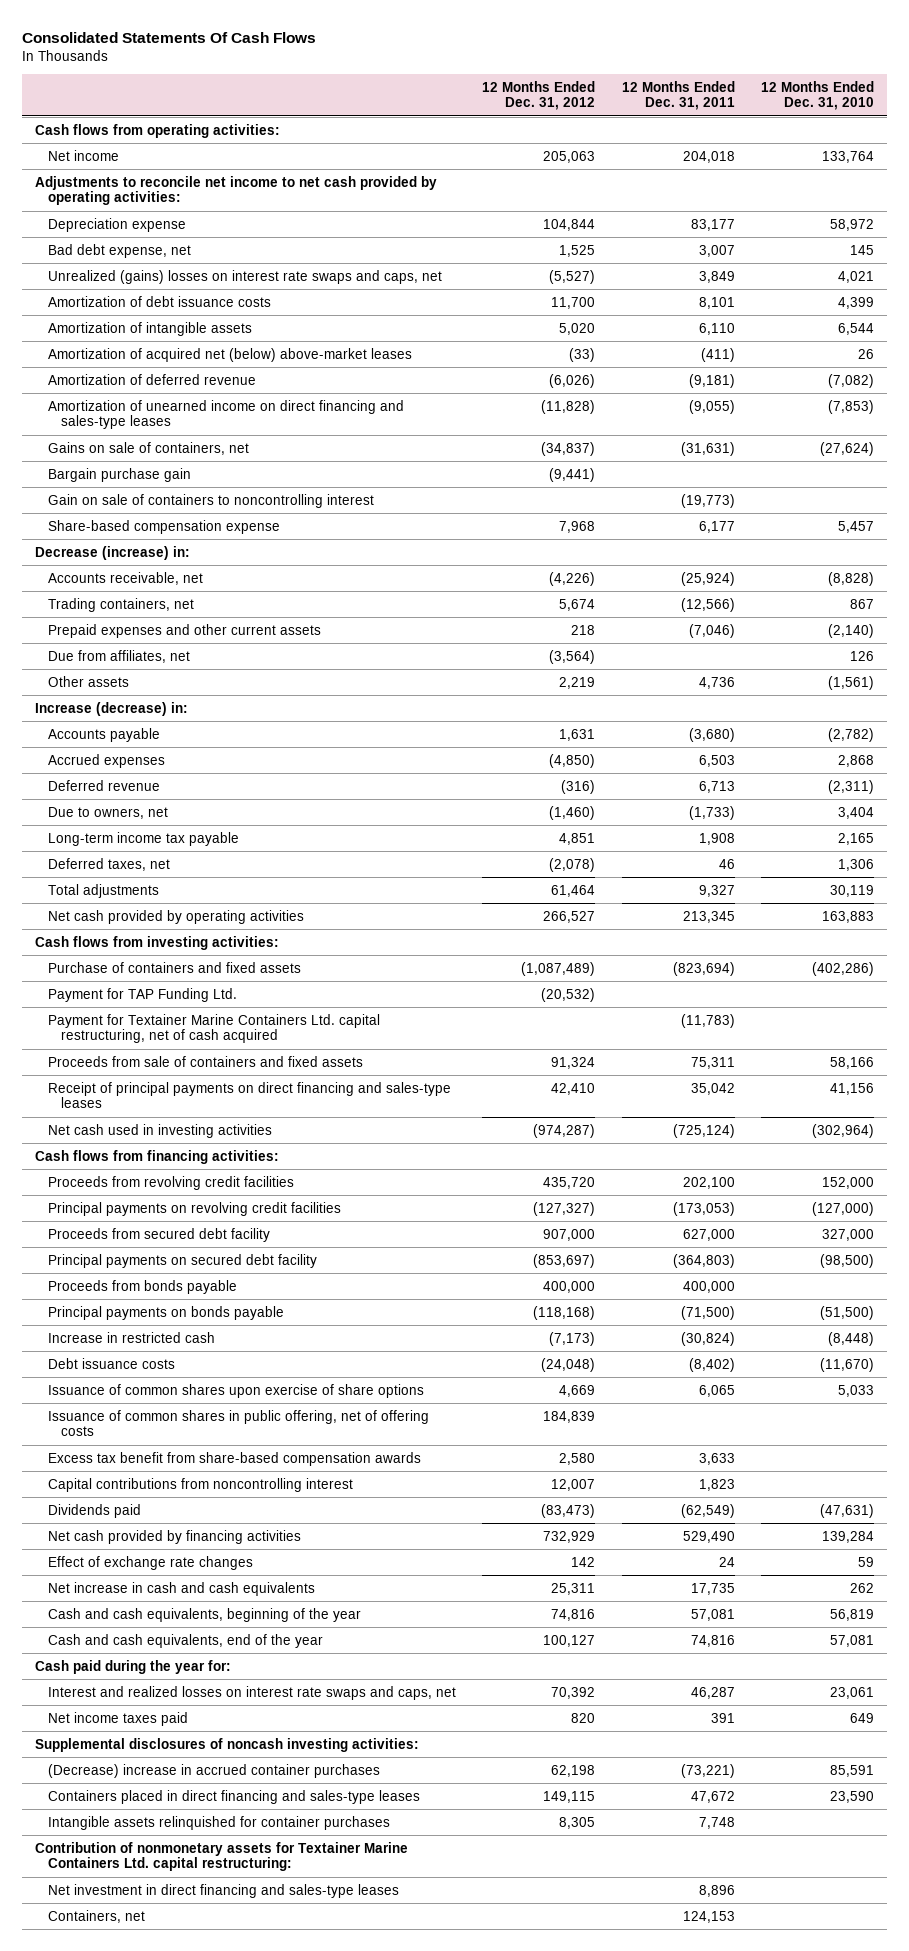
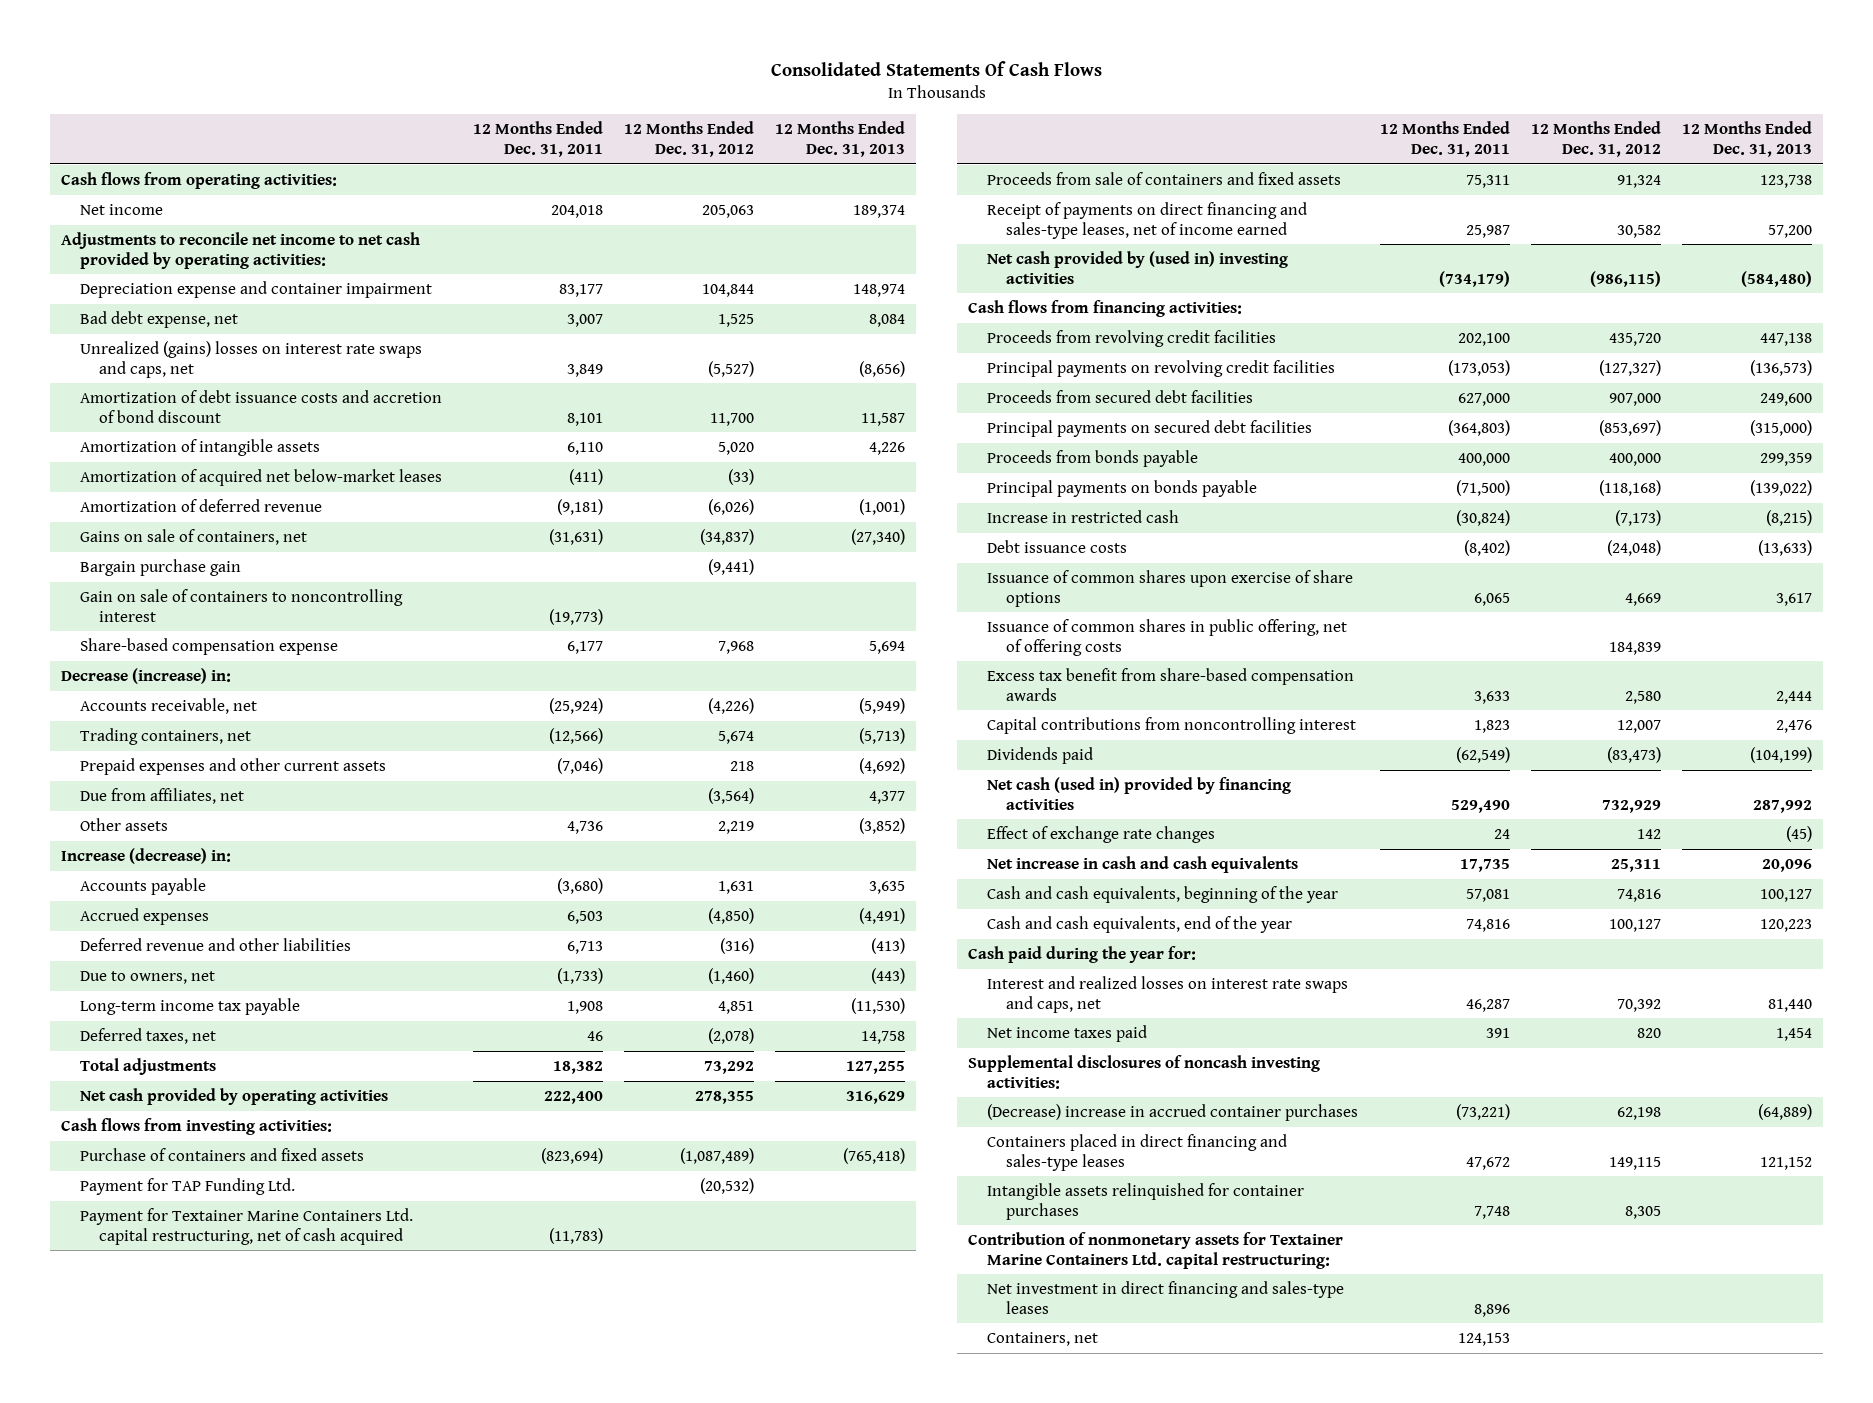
[761,81,875,111] 12 Months Ended Dec. 31, 2010 -> none
none -> [775,121,906,157] 12 Months Ended Dec. 31, 2013
[48,217,187,232] Depreciation expense -> [80,280,433,298] Depreciation expense and container impairment
[48,295,272,307] Amortization of debt issuance costs -> [80,389,443,423] Amortization of debt issuance costs and accretion of bond discount
[48,347,413,362] Amortization of acquired net (below) above-market leases -> [80,468,443,486] Amortization of acquired net below-market leases
[48,399,405,430] Amortization of unearned income on direct financing and sales-type leases -> none
[48,779,161,791] Deferred revenue -> [80,937,352,951] Deferred revenue and other liabilities
[551,884,596,897] 61,464 -> [703,1060,754,1074] 73,292
[698,884,735,897] 9,327 -> [552,1060,603,1074] 18,382
[543,910,596,923] 266,527 -> [694,1090,754,1104] 278,355
[682,910,735,923] 213,345 -> [543,1090,603,1104] 222,400
[48,1081,452,1109] Receipt of principal payments on direct financing and sales-type leases -> [987,201,1308,239] Receipt of payments on direct financing and sales-type leases, net of income earned
[551,1082,596,1095] 42,410 -> [1616,224,1661,238] 30,582
[690,1082,735,1095] 35,042 -> [1465,224,1510,238] 25,987
[48,1123,273,1138] Net cash used in investing activities -> [987,250,1289,284] Net cash provided by (used in) investing activities
[533,1123,596,1138] (974,287) -> [1589,270,1661,287] (986,115)
[672,1123,735,1138] (725,124) -> [1438,270,1510,287] (734,179)
[48,1227,271,1242] Proceeds from secured debt facility -> [987,389,1254,403] Proceeds from secured debt facilities
[48,1253,318,1268] Principal payments on secured debt facility -> [987,419,1313,437] Principal payments on secured debt facilities
[48,1529,302,1544] Net cash provided by financing activities -> [987,776,1292,810] Net cash (used in) provided by financing activities

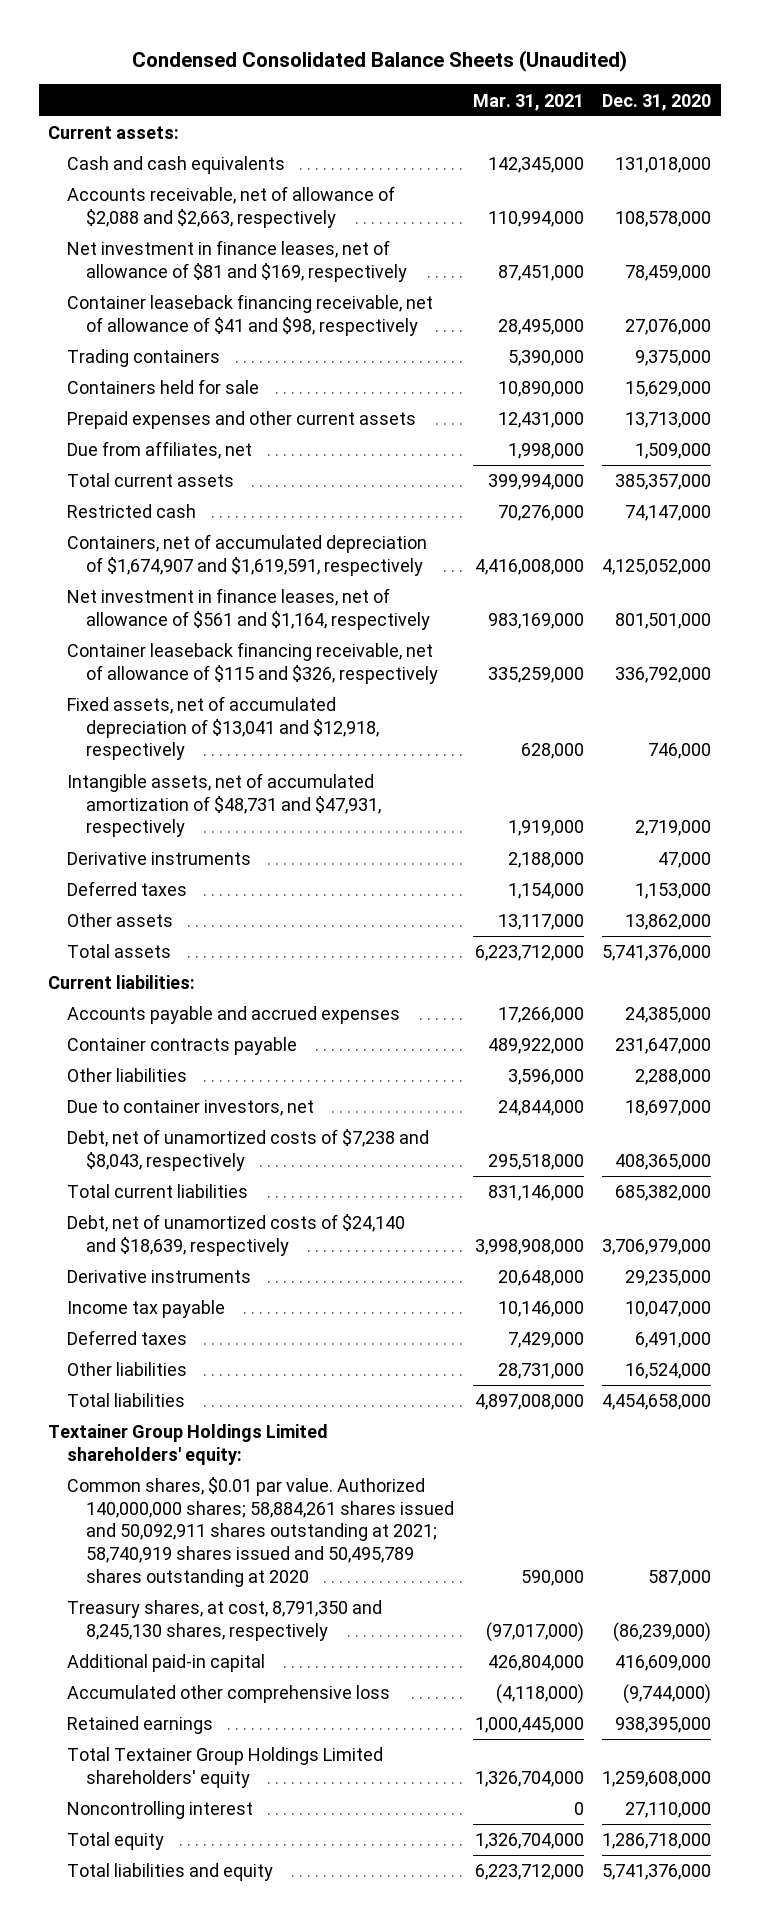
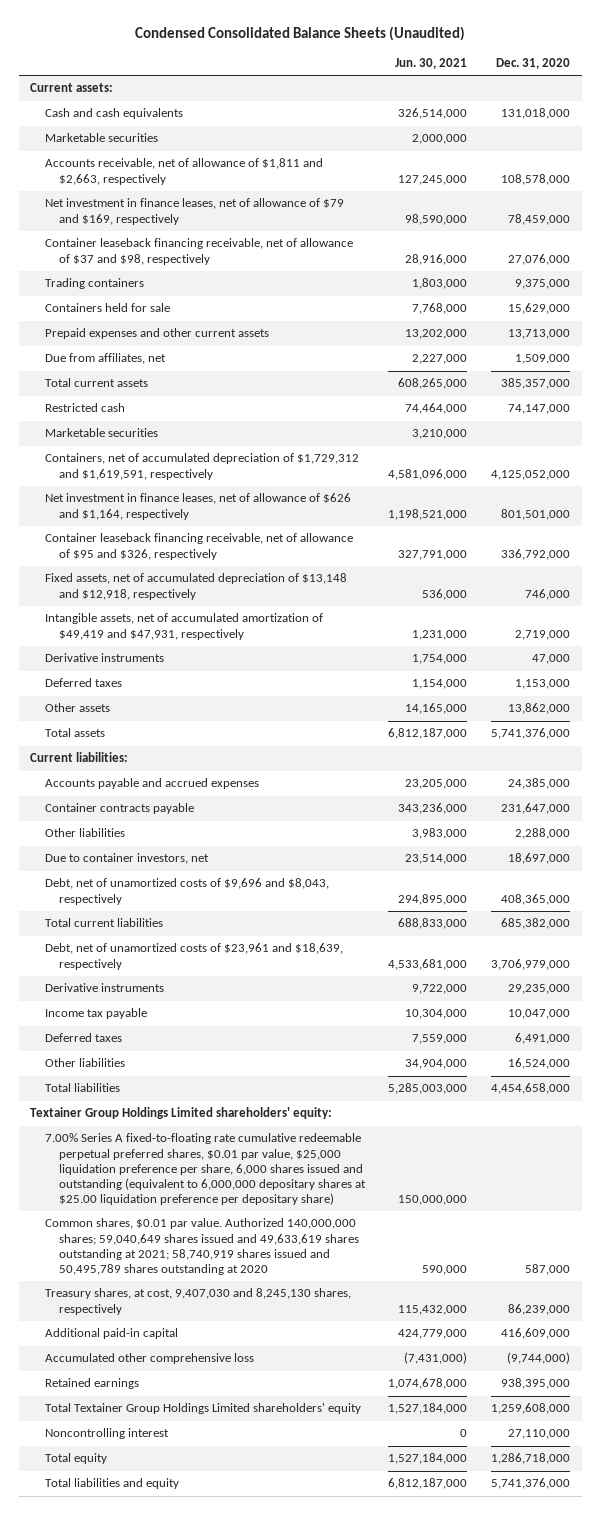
[472,93,584,111] Mar. 31, 2021 -> none
none -> [395,58,468,70] Jun. 30, 2021
none -> [44,133,158,143] Marketable securities
[66,186,395,228] Accounts receivable, net of allowance of $2,088 and $2,663, respectively -> [44,158,323,185] Accounts receivable, net of allowance of $1,811 and $2,663, respectively
[66,240,407,282] Net investment in finance leases, net of allowance of $81 and $169, respectively -> [44,198,344,225] Net investment in finance leases, net of allowance of $79 and $169, respectively
[66,294,433,336] Container leaseback financing receivable, net of allowance of $41 and $98, respectively -> [44,238,353,265] Container leaseback financing receivable, net of allowance of $37 and $98, respectively
none -> [44,428,158,438] Marketable securities
[66,534,427,576] Containers, net of accumulated depreciation of $1,674,907 and $1,619,591, respectively -> [44,453,359,480] Containers, net of accumulated depreciation of $1,729,312 and $1,619,591, respectively
[66,588,430,630] Net investment in finance leases, net of allowance of $561 and $1,164, respectively -> [44,493,351,520] Net investment in finance leases, net of allowance of $626 and $1,164, respectively
[66,642,438,684] Container leaseback financing receivable, net of allowance of $115 and $326, respectively -> [44,533,353,560] Container leaseback financing receivable, net of allowance of $95 and $326, respectively
[66,696,379,761] Fixed assets, net of accumulated depreciation of $13,041 and $12,918, respectively -> [44,573,347,600] Fixed assets, net of accumulated depreciation of $13,148 and $12,918, respectively
[66,773,381,838] Intangible assets, net of accumulated amortization of $48,731 and $47,931, respectively -> [44,613,323,640] Intangible assets, net of accumulated amortization of $49,419 and $47,931, respectively
[66,1129,429,1171] Debt, net of unamortized costs of $7,238 and $8,043, respectively -> [44,878,329,905] Debt, net of unamortized costs of $9,696 and $8,043, respectively
[66,1214,405,1256] Debt, net of unamortized costs of $24,140 and $18,639, respectively -> [44,943,343,970] Debt, net of unamortized costs of $23,961 and $18,639, respectively
none -> [44,1133,366,1205] 7.00% Series A fixed-to-floating rate cumulative redeemable perpetual preferred shares, $0.01 par value, $25,000 liquidation preference per share, 6,000 shares issued and outstanding (equivalent to 6,000,000 depositary shares at $25.00 liquidation preference per depositary share)
[66,1477,454,1587] Common shares, $0.01 par value. Authorized 140,000,000 shares; 58,884,261 shares issued and 50,092,911 shares outstanding at 2021; 58,740,919 shares issued and 50,495,789 shares outstanding at 2020 -> [44,1218,359,1275] Common shares, $0.01 par value. Authorized 140,000,000 shares; 59,040,649 shares issued and 49,633,619 shares outstanding at 2021; 58,740,919 shares issued and 50,495,789 shares outstanding at 2020
[66,1600,382,1641] Treasury shares, at cost, 8,791,350 and 8,245,130 shares, respectively -> [44,1288,351,1315] Treasury shares, at cost, 9,407,030 and 8,245,130 shares, respectively
[613,1621,712,1642] (86,239,000) -> [508,1303,571,1315] 86,239,000

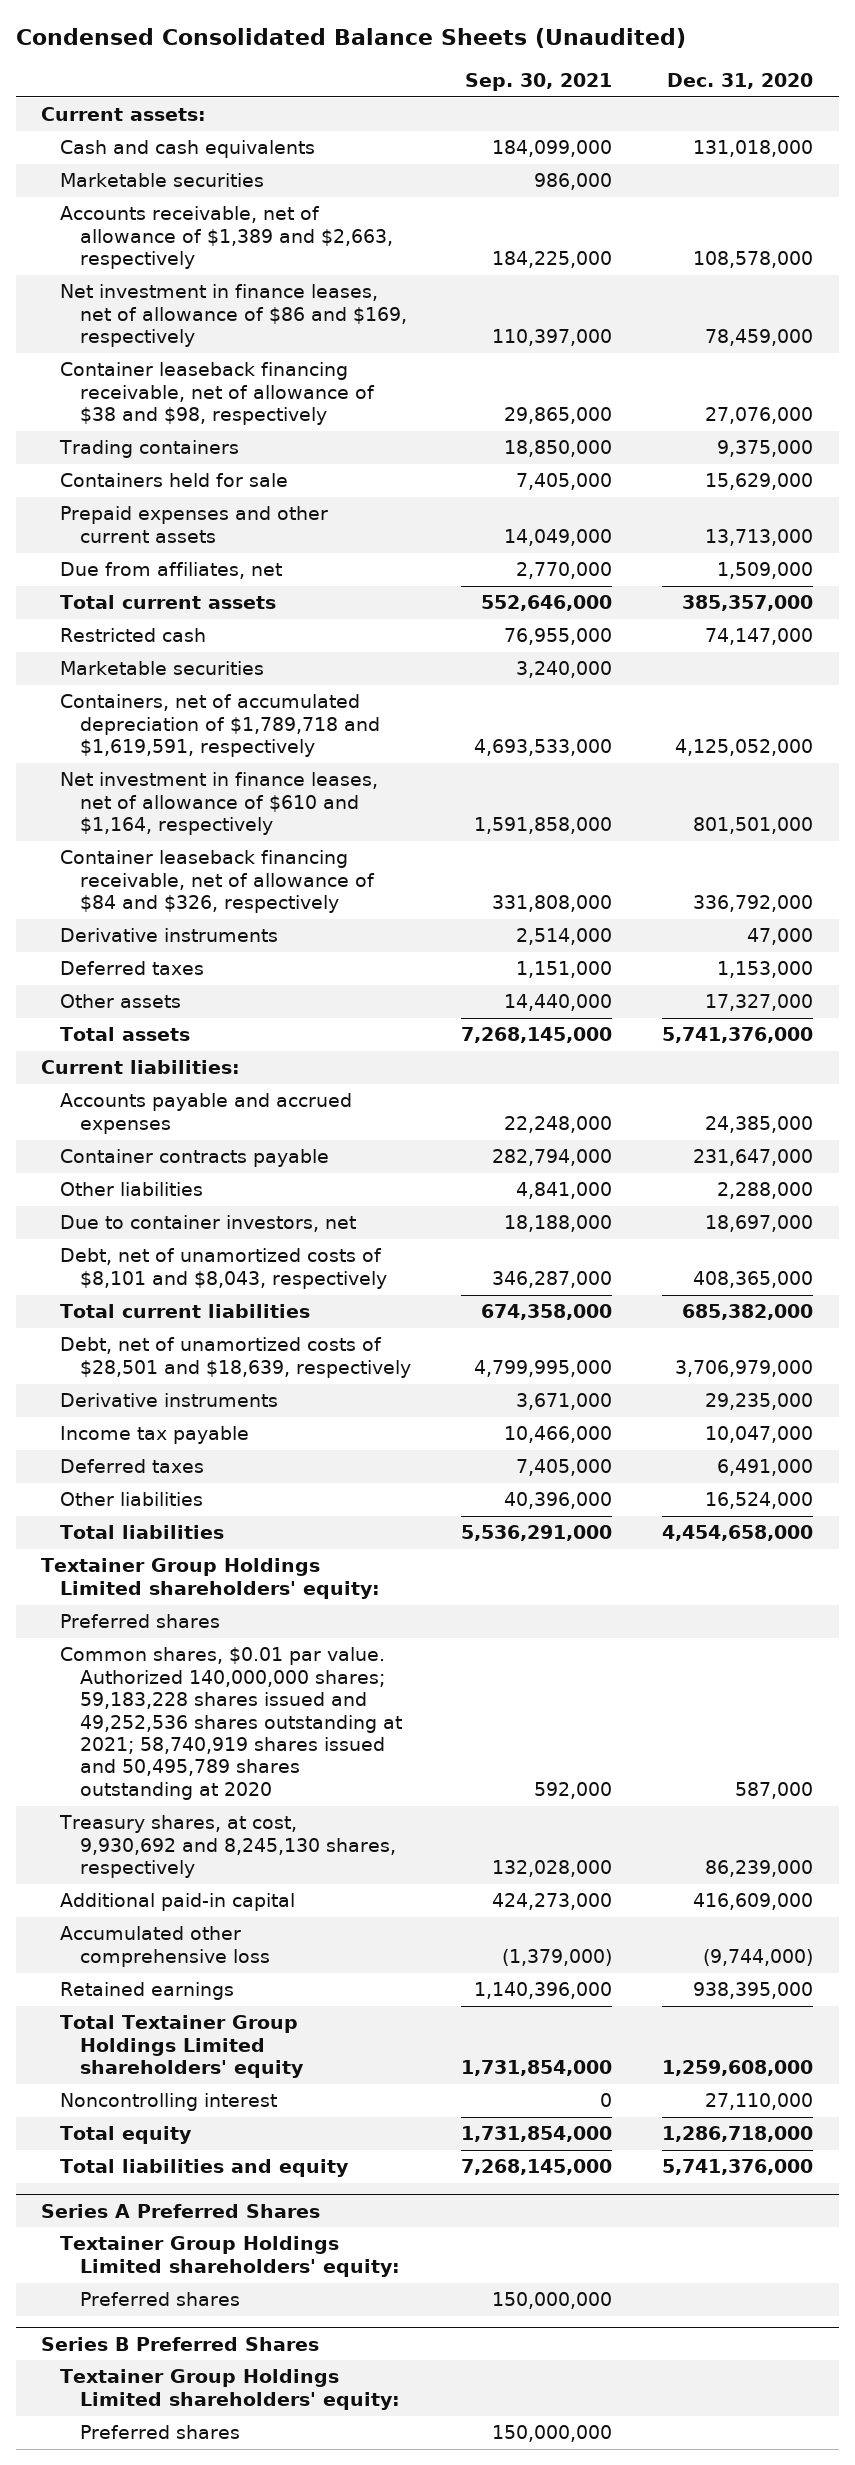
[395,58,468,70] Jun. 30, 2021 -> none
none -> [465,72,613,91] Sep. 30, 2021
[44,158,323,185] Accounts receivable, net of allowance of $1,811 and $2,663, respectively -> [60,206,393,270] Accounts receivable, net of allowance of $1,389 and $2,663, respectively
[44,198,344,225] Net investment in finance leases, net of allowance of $79 and $169, respectively -> [60,284,407,348] Net investment in finance leases, net of allowance of $86 and $169, respectively
[44,238,353,265] Container leaseback financing receivable, net of allowance of $37 and $98, respectively -> [60,362,375,426] Container leaseback financing receivable, net of allowance of $38 and $98, respectively
[44,573,347,600] Fixed assets, net of accumulated depreciation of $13,148 and $12,918, respectively -> none
[44,613,323,640] Intangible assets, net of accumulated amortization of $49,419 and $47,931, respectively -> none
[44,453,359,480] Containers, net of accumulated depreciation of $1,729,312 and $1,619,591, respectively -> [60,694,380,758] Containers, net of accumulated depreciation of $1,789,718 and $1,619,591, respectively
[44,493,351,520] Net investment in finance leases, net of allowance of $626 and $1,164, respectively -> [60,772,379,836] Net investment in finance leases, net of allowance of $610 and $1,164, respectively
[44,533,353,560] Container leaseback financing receivable, net of allowance of $95 and $326, respectively -> [60,850,375,914] Container leaseback financing receivable, net of allowance of $84 and $326, respectively
[508,703,571,715] 13,862,000 -> [705,994,814,1012] 17,327,000
[44,878,329,905] Debt, net of unamortized costs of $9,696 and $8,043, respectively -> [60,1248,387,1289] Debt, net of unamortized costs of $8,101 and $8,043, respectively
[44,943,343,970] Debt, net of unamortized costs of $23,961 and $18,639, respectively -> [60,1337,411,1378] Debt, net of unamortized costs of $28,501 and $18,639, respectively
[44,1133,366,1205] 7.00% Series A fixed-to-floating rate cumulative redeemable perpetual preferred shares, $0.01 par value, $25,000 liquidation preference per share, 6,000 shares issued and outstanding (equivalent to 6,000,000 depositary shares at $25.00 liquidation preference per depositary share) -> [60,1614,221,1629] Preferred shares
[44,1218,359,1275] Common shares, $0.01 par value. Authorized 140,000,000 shares; 59,040,649 shares issued and 49,633,619 shares outstanding at 2021; 58,740,919 shares issued and 50,495,789 shares outstanding at 2020 -> [60,1647,402,1800] Common shares, $0.01 par value. Authorized 140,000,000 shares; 59,183,228 shares issued and 49,252,536 shares outstanding at 2021; 58,740,919 shares issued and 50,495,789 shares outstanding at 2020
[44,1288,351,1315] Treasury shares, at cost, 9,407,030 and 8,245,130 shares, respectively -> [59,1815,396,1879] Treasury shares, at cost, 9,930,692 and 8,245,130 shares, respectively
none -> [41,2203,321,2218] Series A Preferred Shares
none -> [60,2236,400,2277] Textainer Group Holdings Limited shareholders' equity:
none -> [79,2292,240,2307] Preferred shares
none -> [41,2336,320,2351] Series B Preferred Shares
none -> [60,2369,400,2410] Textainer Group Holdings Limited shareholders' equity:
none -> [79,2425,240,2440] Preferred shares

